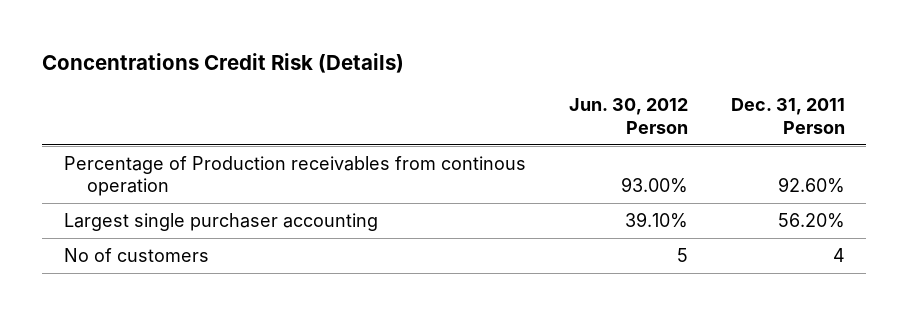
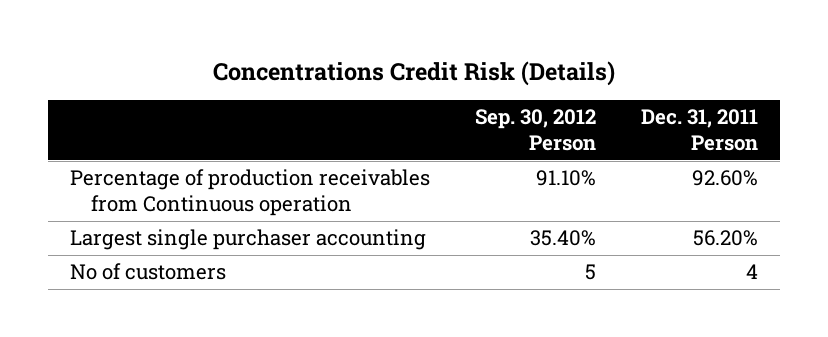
[568,98,688,134] Jun. 30, 2012 Person -> none
none -> [474,109,596,152] Sep. 30, 2012 Person
[63,156,526,197] Percentage of Production receivables from continous operation -> [70,169,431,217] Percentage of production receivables from Continuous operation

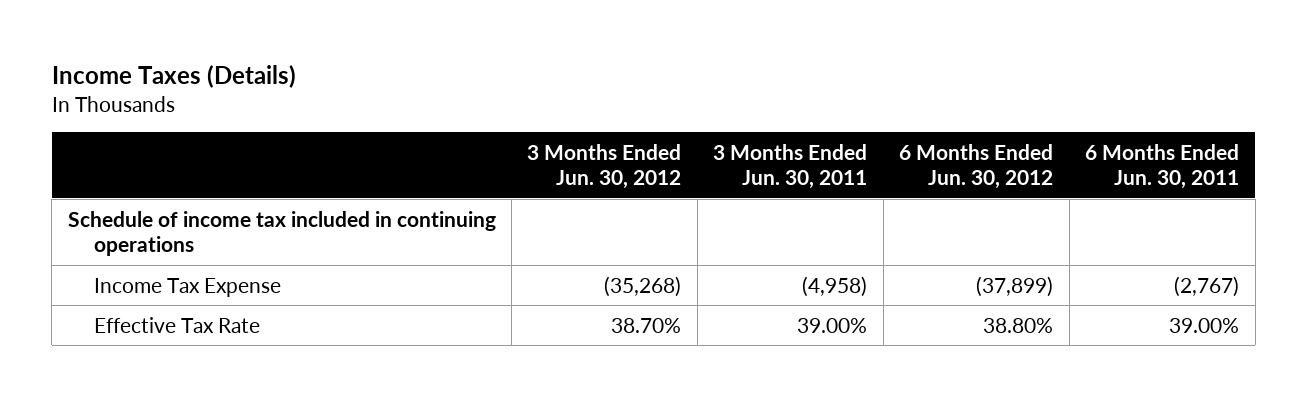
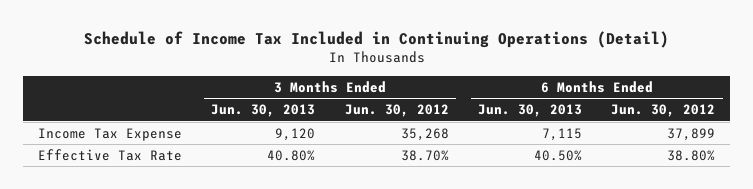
[51,64,296,88] Income Taxes (Details) -> [83,31,669,49] Schedule of Income Tax Included in Continuing Operations (Detail)
[713,143,868,189] 3 Months Ended Jun. 30, 2011 -> none
[1085,143,1240,189] 6 Months Ended Jun. 30, 2011 -> none
none -> [211,104,316,118] Jun. 30, 2013
none -> [477,104,582,118] Jun. 30, 2013
[67,210,496,256] Schedule of income tax included in continuing operations -> none
[604,275,682,297] (35,268) -> [400,127,449,141] 35,268
[976,275,1054,297] (37,899) -> [667,127,716,141] 37,899

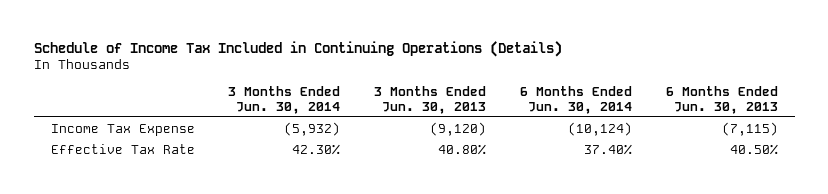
[83,31,669,49] Schedule of Income Tax Included in Continuing Operations (Detail) -> [33,40,562,57] Schedule of Income Tax Included in Continuing Operations (Details)
[344,104,449,118] Jun. 30, 2012 -> none
[611,104,716,118] Jun. 30, 2012 -> none
none -> [228,86,341,114] 3 Months Ended Jun. 30, 2014
none -> [519,86,632,114] 6 Months Ended Jun. 30, 2014
[275,127,316,141] 9,120 -> [430,121,487,136] (9,120)
[541,127,582,141] 7,115 -> [721,121,778,136] (7,115)

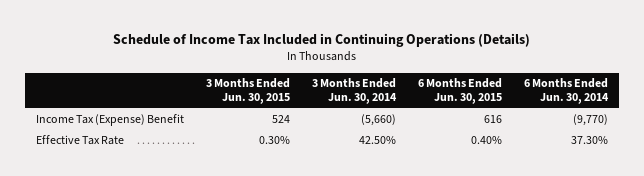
[374,86,487,114] 3 Months Ended Jun. 30, 2013 -> none
[665,86,778,114] 6 Months Ended Jun. 30, 2013 -> none
none -> [205,77,290,105] 3 Months Ended Jun. 30, 2015
none -> [417,77,502,105] 6 Months Ended Jun. 30, 2015
[50,123,195,136] Income Tax Expense -> [36,114,185,127] Income Tax (Expense) Benefit
[284,121,341,136] (5,932) -> [360,114,396,127] (5,660)
[567,121,632,136] (10,124) -> [572,114,608,127] (9,770)
[292,143,341,155] 42.30% -> [358,136,396,145] 42.50%
[583,143,632,155] 37.40% -> [570,136,608,145] 37.30%

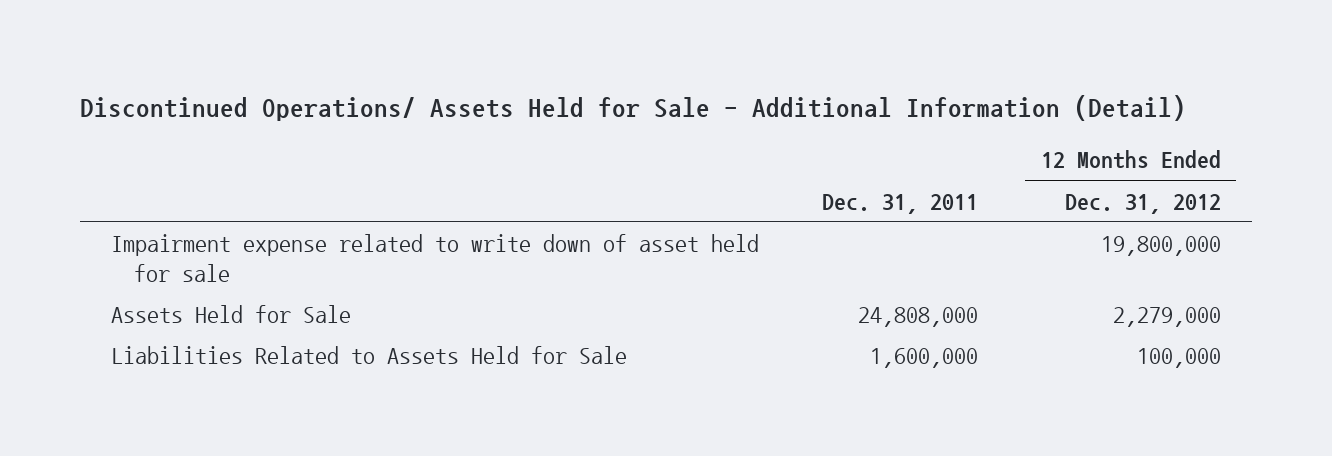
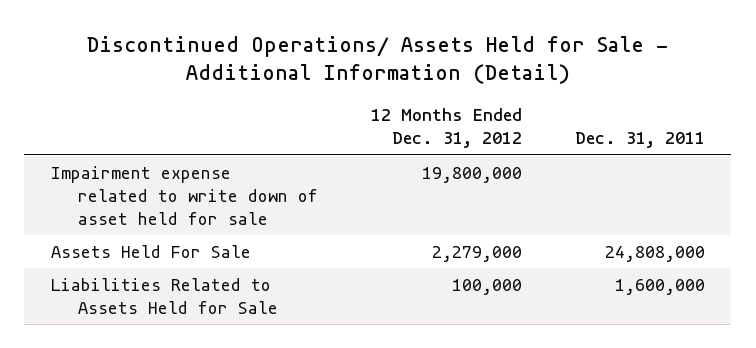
[111,305,352,324] Assets Held for Sale -> [50,244,251,258] Assets Held For Sale

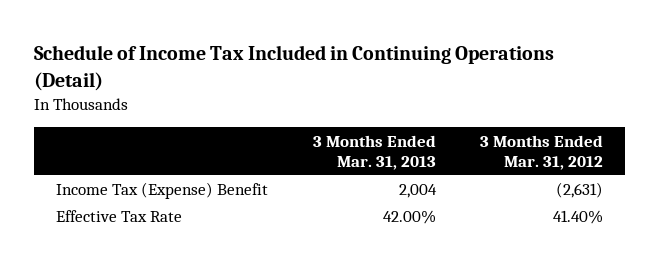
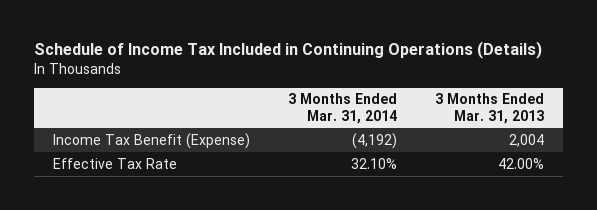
[33,45,554,91] Schedule of Income Tax Included in Continuing Operations (Detail) -> [33,41,542,60] Schedule of Income Tax Included in Continuing Operations (Details)
[480,134,604,170] 3 Months Ended Mar. 31, 2012 -> none
none -> [287,93,397,124] 3 Months Ended Mar. 31, 2014
[56,182,269,200] Income Tax (Expense) Benefit -> [52,132,250,149] Income Tax Benefit (Expense)

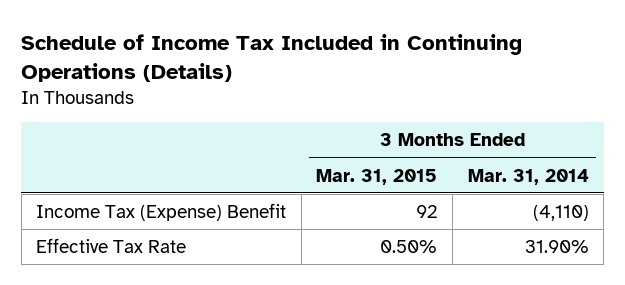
[435,93,545,124] 3 Months Ended Mar. 31, 2013 -> none
none -> [316,168,438,185] Mar. 31, 2015
[52,132,250,149] Income Tax Benefit (Expense) -> [36,202,287,221] Income Tax (Expense) Benefit
[351,132,397,149] (4,192) -> [532,204,589,221] (4,110)
[350,157,397,169] 32.10% -> [524,239,589,253] 31.90%

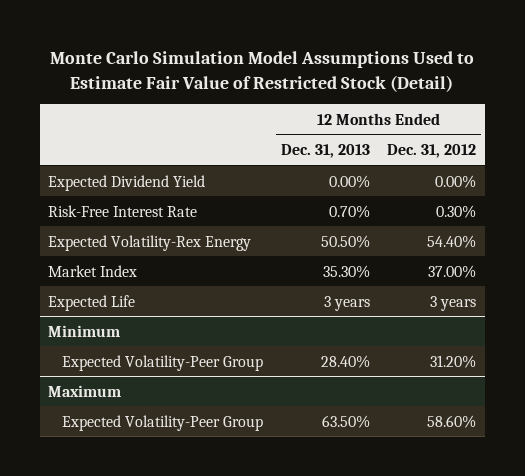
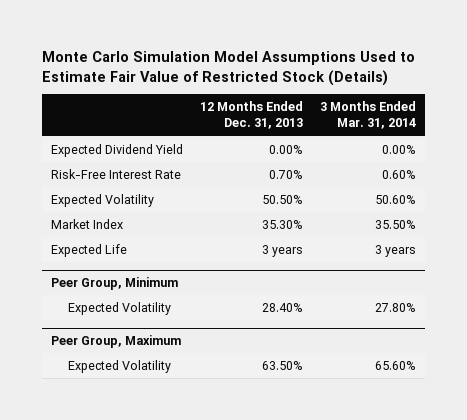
[50,51,475,92] Monte Carlo Simulation Model Assumptions Used to Estimate Fair Value of Restricted Stock (Detail) -> [42,51,416,86] Monte Carlo Simulation Model Assumptions Used to Estimate Fair Value of Restricted Stock (Details)
[387,144,477,159] Dec. 31, 2012 -> none
none -> [320,101,417,130] 3 Months Ended Mar. 31, 2014
[48,234,252,251] Expected Volatility-Rex Energy -> [50,194,154,208] Expected Volatility
[48,324,121,337] Minimum -> none
[48,384,122,397] Maximum -> none
none -> [50,277,178,291] Peer Group, Minimum
[62,354,264,371] Expected Volatility-Peer Group -> [67,302,171,316] Expected Volatility
none -> [50,335,181,349] Peer Group, Maximum
[62,414,264,431] Expected Volatility-Peer Group -> [67,360,171,374] Expected Volatility

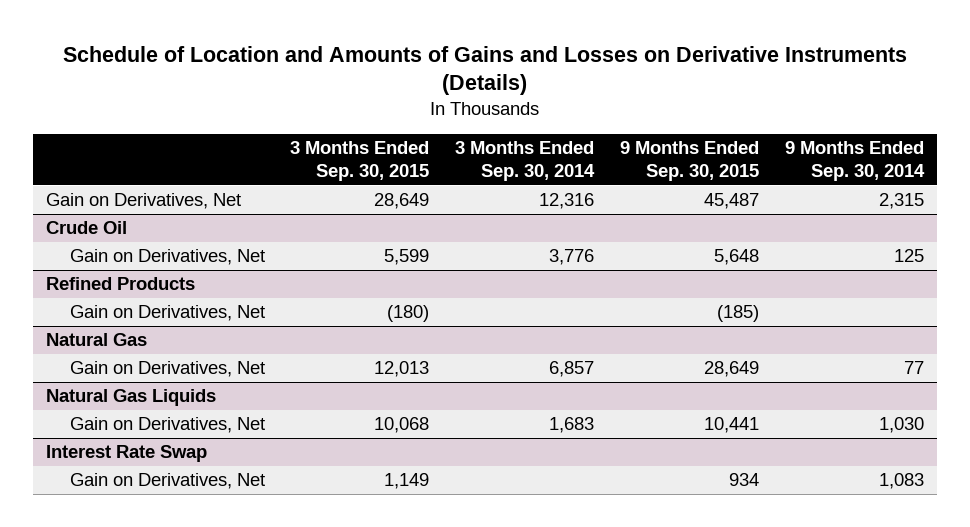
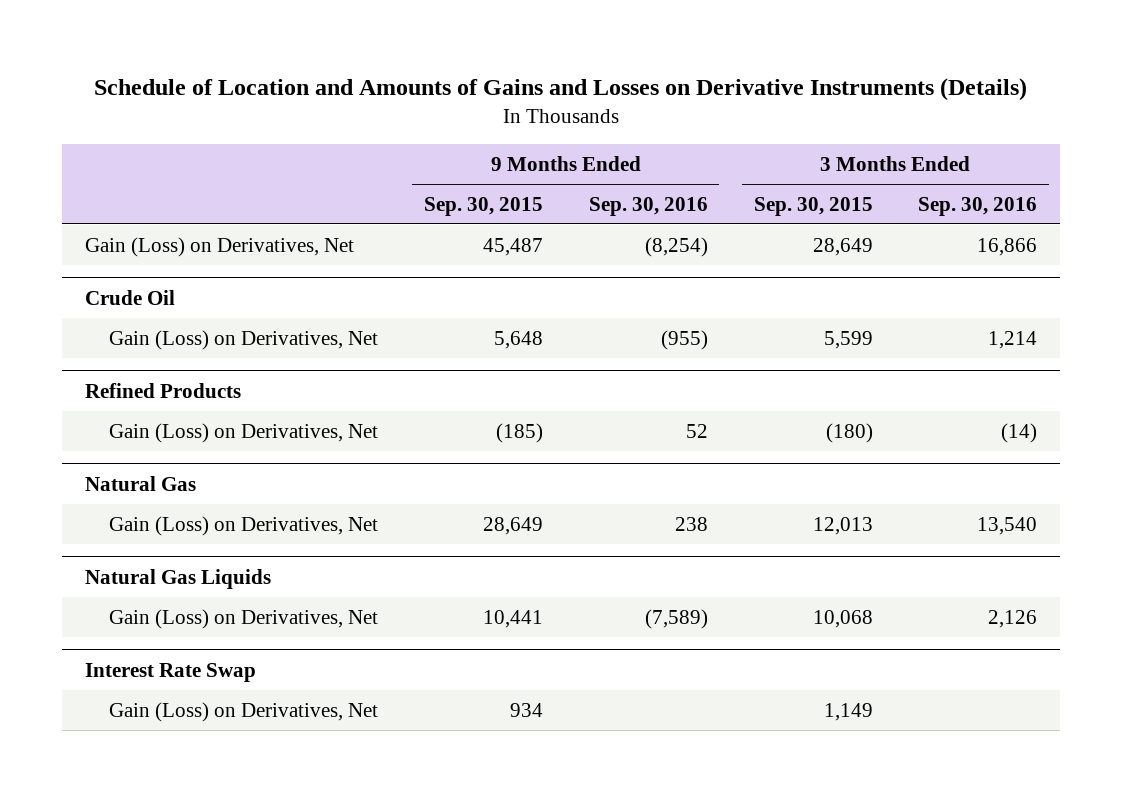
[455,141,596,181] 3 Months Ended Sep. 30, 2014 -> none
[785,141,926,181] 9 Months Ended Sep. 30, 2014 -> none
none -> [588,196,708,216] Sep. 30, 2016
none -> [918,196,1038,216] Sep. 30, 2016
[45,193,241,210] Gain on Derivatives, Net -> [85,236,355,257] Gain (Loss) on Derivatives, Net
[69,249,265,266] Gain on Derivatives, Net -> [108,329,378,350] Gain (Loss) on Derivatives, Net
[69,305,265,322] Gain on Derivatives, Net -> [108,422,378,443] Gain (Loss) on Derivatives, Net
[69,361,265,378] Gain on Derivatives, Net -> [108,515,378,536] Gain (Loss) on Derivatives, Net
[69,417,265,434] Gain on Derivatives, Net -> [108,608,378,629] Gain (Loss) on Derivatives, Net
[69,473,265,490] Gain on Derivatives, Net -> [108,701,378,722] Gain (Loss) on Derivatives, Net

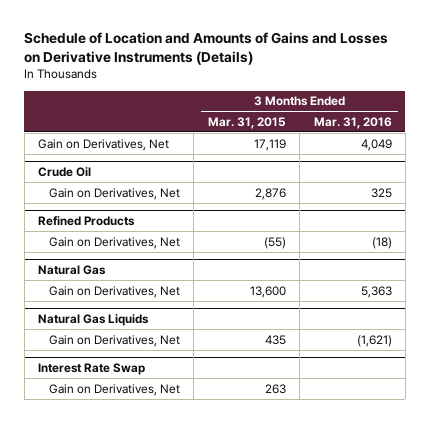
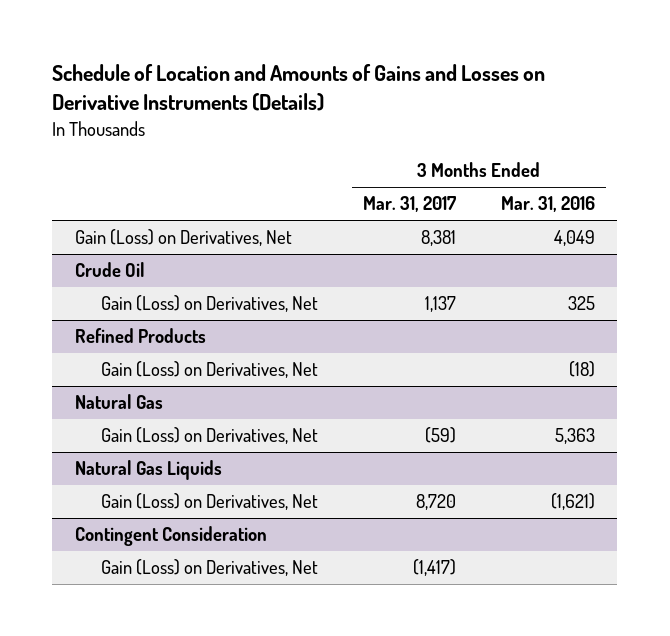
[207,116,286,129] Mar. 31, 2015 -> none
none -> [363,196,457,213] Mar. 31, 2017
[38,138,170,151] Gain on Derivatives, Net -> [74,229,292,247] Gain (Loss) on Derivatives, Net
[48,187,180,200] Gain on Derivatives, Net -> [101,295,319,313] Gain (Loss) on Derivatives, Net
[48,236,180,249] Gain on Derivatives, Net -> [101,361,319,379] Gain (Loss) on Derivatives, Net
[48,285,180,298] Gain on Derivatives, Net -> [101,427,319,445] Gain (Loss) on Derivatives, Net
[38,362,146,375] Interest Rate Swap -> none
[48,334,180,347] Gain on Derivatives, Net -> [101,493,319,511] Gain (Loss) on Derivatives, Net
none -> [74,526,267,547] Contingent Consideration
[48,383,180,396] Gain on Derivatives, Net -> [101,559,319,577] Gain (Loss) on Derivatives, Net

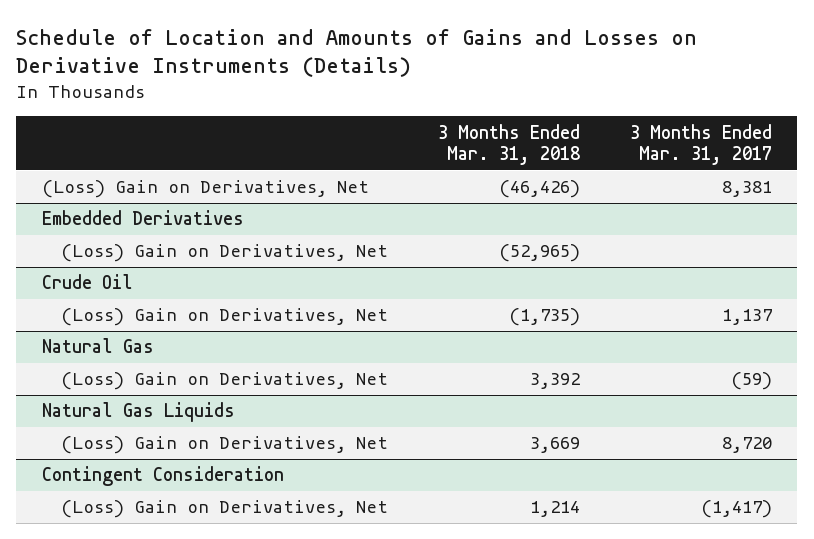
[500,196,595,213] Mar. 31, 2016 -> none
none -> [437,123,580,166] 3 Months Ended Mar. 31, 2018
[74,229,292,247] Gain (Loss) on Derivatives, Net -> [41,180,369,199] (Loss) Gain on Derivatives, Net
none -> [41,210,244,226] Embedded Derivatives
none -> [60,244,388,263] (Loss) Gain on Derivatives, Net
[74,328,206,344] Refined Products -> none
[101,361,319,379] Gain (Loss) on Derivatives, Net -> none
[101,295,319,313] Gain (Loss) on Derivatives, Net -> [60,308,388,327] (Loss) Gain on Derivatives, Net
[101,427,319,445] Gain (Loss) on Derivatives, Net -> [60,372,388,391] (Loss) Gain on Derivatives, Net
[101,493,319,511] Gain (Loss) on Derivatives, Net -> [60,436,388,455] (Loss) Gain on Derivatives, Net
[101,559,319,577] Gain (Loss) on Derivatives, Net -> [60,500,388,519] (Loss) Gain on Derivatives, Net

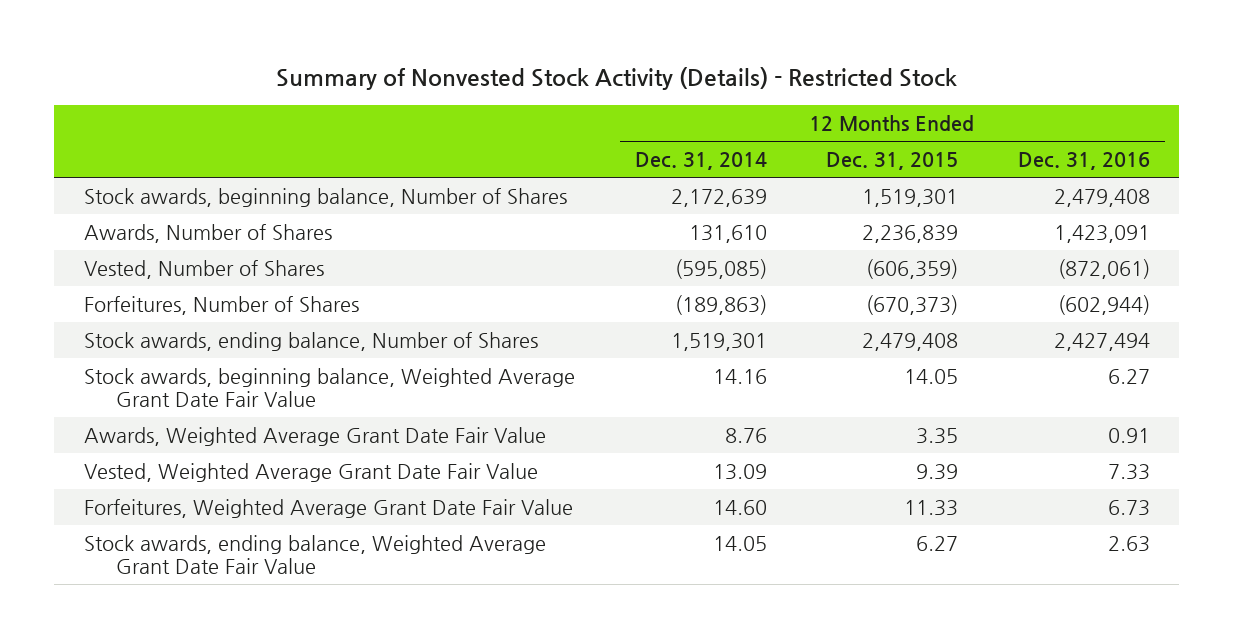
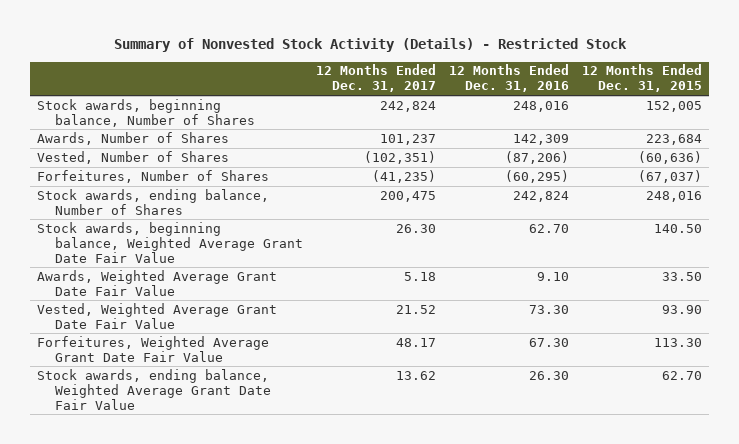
[634,152,767,171] Dec. 31, 2014 -> none
none -> [315,64,436,93] 12 Months Ended Dec. 31, 2017
[862,188,959,207] 1,519,301 -> [646,100,703,112] 152,005
[1053,188,1150,207] 2,479,408 -> [512,100,569,112] 248,016
[862,224,959,243] 2,236,839 -> [646,133,703,145] 223,684
[1053,224,1150,243] 1,423,091 -> [512,133,569,145] 142,309
[866,258,959,279] (606,359) -> [638,150,703,164] (60,636)
[1057,258,1150,279] (872,061) -> [504,150,569,164] (87,206)
[866,294,959,315] (670,373) -> [638,169,703,183] (67,037)
[1057,294,1150,315] (602,944) -> [504,169,569,183] (60,295)
[862,332,959,351] 2,479,408 -> [646,190,703,202] 248,016
[1053,332,1150,351] 2,427,494 -> [512,190,569,202] 242,824
[904,368,959,384] 14.05 -> [654,223,703,233] 140.50
[1107,368,1150,384] 6.27 -> [528,223,569,233] 62.70
[916,427,959,444] 3.35 -> [662,271,703,281] 33.50
[1107,427,1150,443] 0.91 -> [536,271,569,281] 9.10
[916,463,959,480] 9.39 -> [662,304,703,314] 93.90
[1107,463,1150,480] 7.33 -> [528,304,569,314] 73.30
[904,499,959,516] 11.33 -> [654,337,703,347] 113.30
[1107,499,1150,516] 6.73 -> [528,337,569,347] 67.30
[916,535,959,551] 6.27 -> [662,370,703,380] 62.70
[1107,535,1150,552] 2.63 -> [528,370,569,380] 26.30

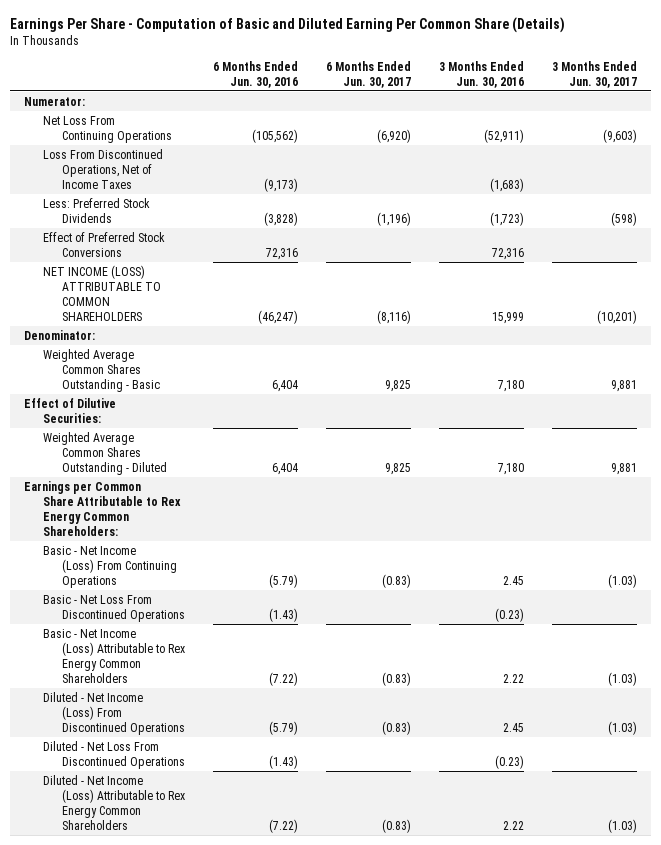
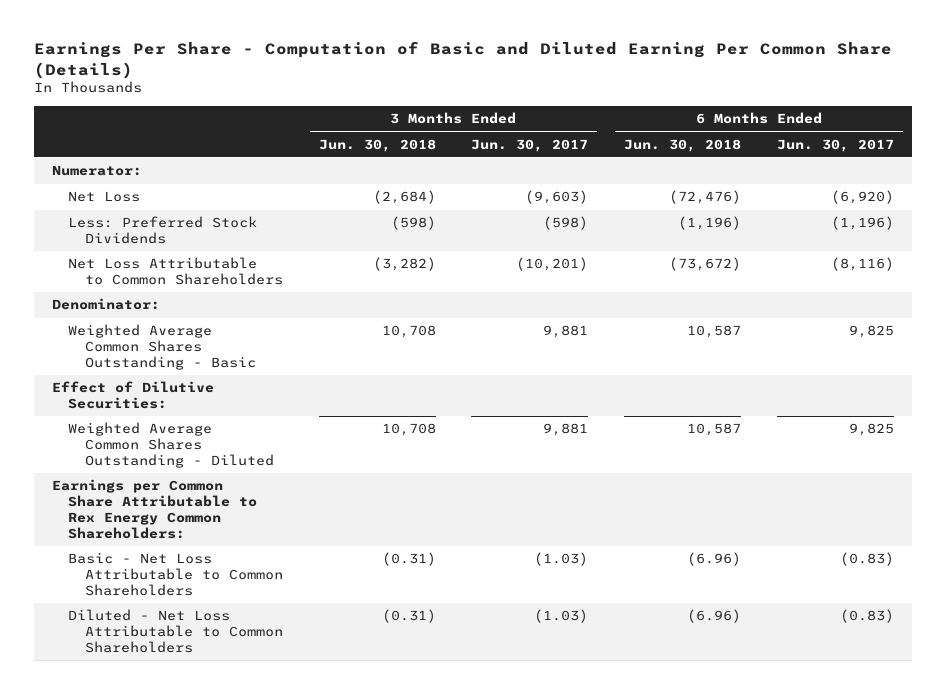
[213,60,299,88] 6 Months Ended Jun. 30, 2016 -> none
[438,60,524,88] 3 Months Ended Jun. 30, 2016 -> none
none -> [318,138,436,152] Jun. 30, 2018
none -> [624,138,742,152] Jun. 30, 2018
[43,148,164,190] Loss From Discontinued Operations, Net of Income Taxes -> none
[43,115,173,143] Net Loss From Continuing Operations -> [68,191,141,203] Net Loss
[43,231,166,257] Effect of Preferred Stock Conversions -> none
[43,264,162,322] NET INCOME (LOSS) ATTRIBUTABLE TO COMMON SHAREHOLDERS -> [68,257,283,286] Net Loss Attributable to Common Shareholders
[43,545,178,589] Basic - Net Income (Loss) From Continuing Operations -> none
[43,594,186,622] Basic - Net Loss From Discontinued Operations -> none
[43,691,186,736] Diluted - Net Income (Loss) From Discontinued Operations -> none
[43,740,186,769] Diluted - Net Loss From Discontinued Operations -> none
[43,628,186,684] Basic - Net Income (Loss) Attributable to Rex Energy Common Shareholders -> [68,552,283,596] Basic - Net Loss Attributable to Common Shareholders
[43,774,186,831] Diluted - Net Income (Loss) Attributable to Rex Energy Common Shareholders -> [68,609,283,653] Diluted - Net Loss Attributable to Common Shareholders

